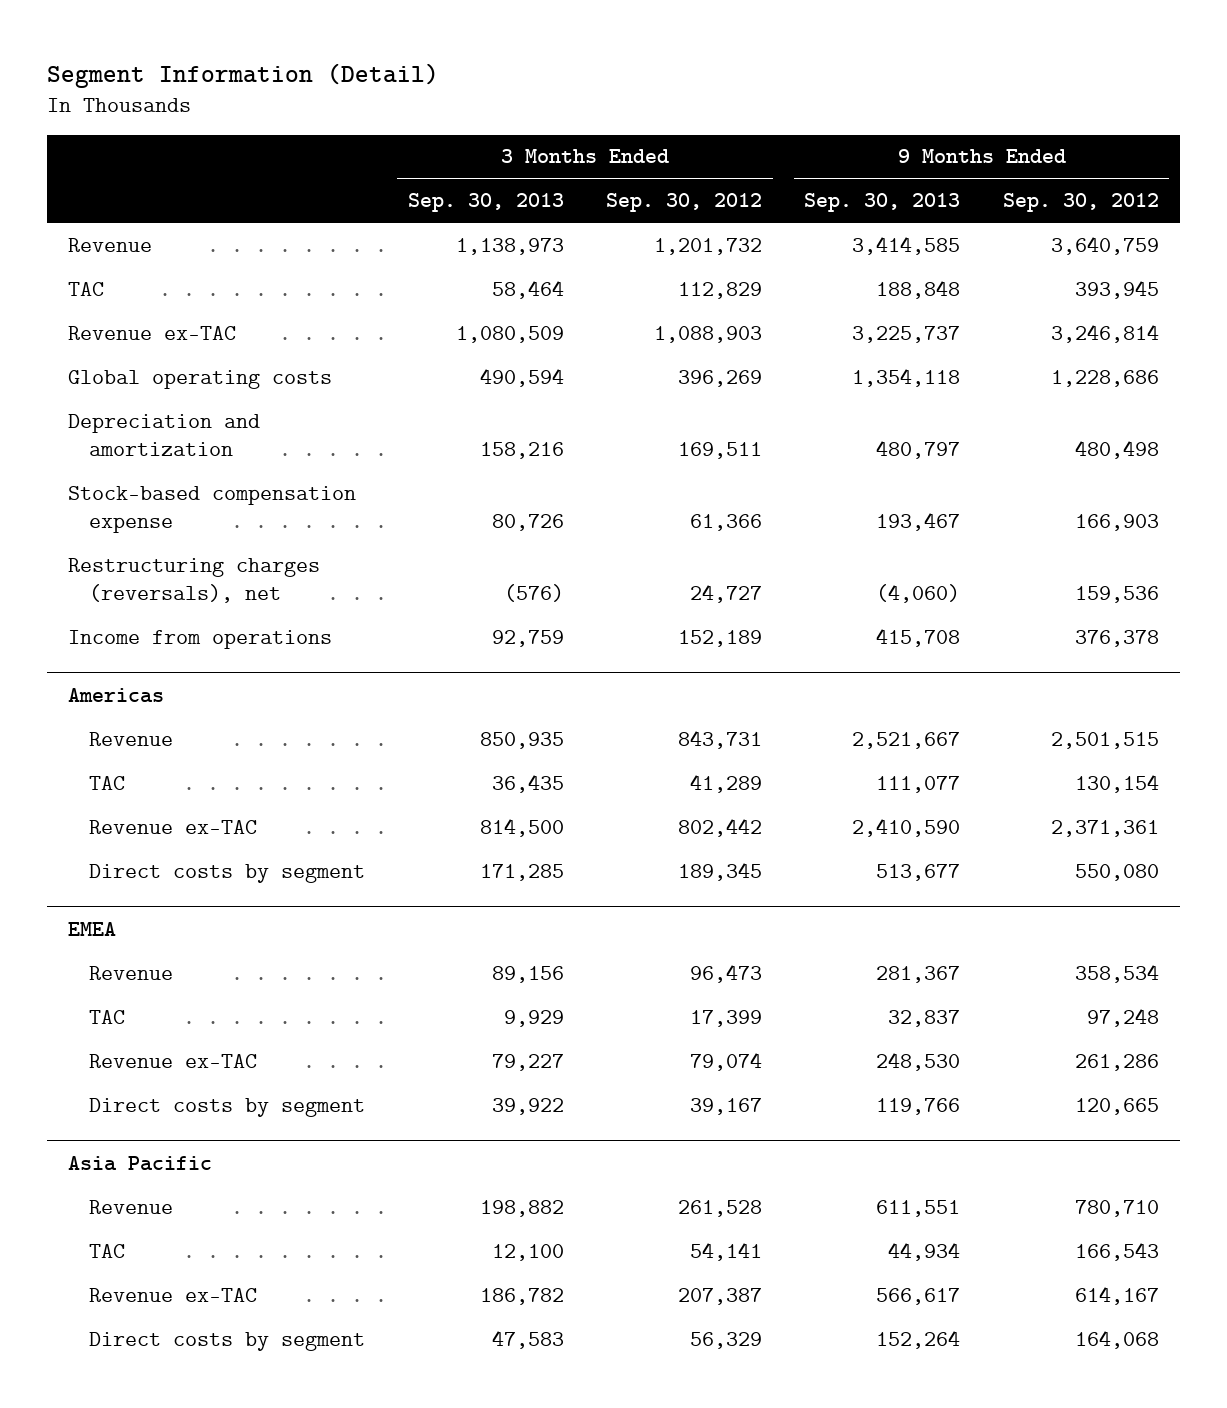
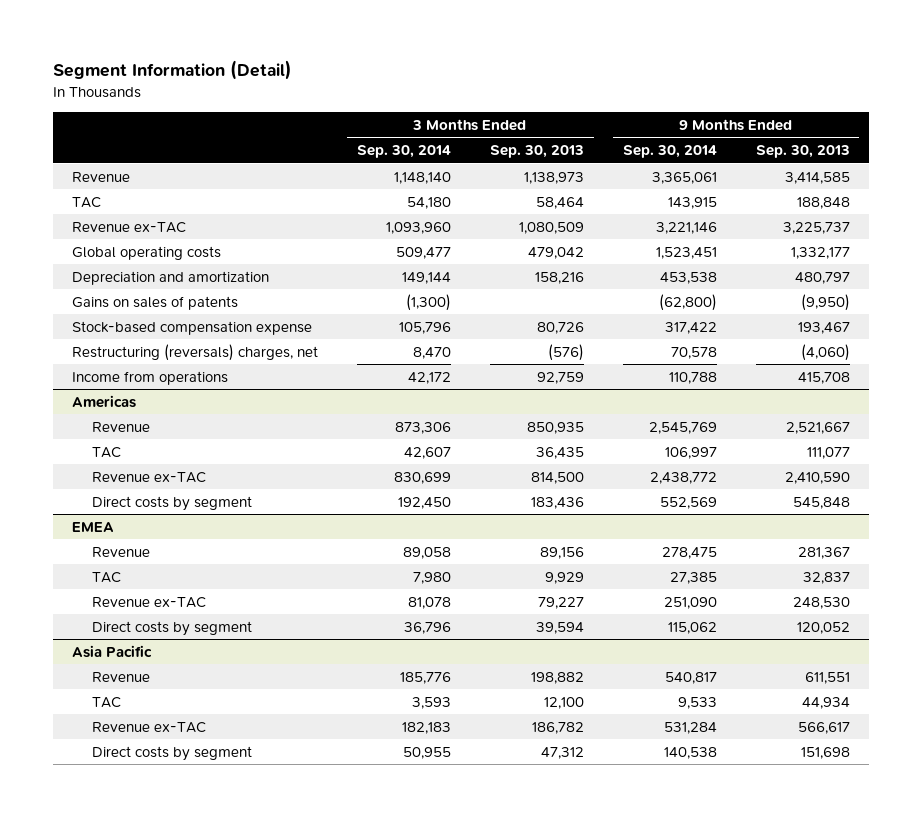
[606,193,763,213] Sep. 30, 2012 -> none
[1002,193,1159,213] Sep. 30, 2012 -> none
none -> [357,145,452,159] Sep. 30, 2014
none -> [622,145,717,159] Sep. 30, 2014
[479,367,564,387] 490,594 -> [527,246,584,259] 479,042
[852,367,961,387] 1,354,118 -> [790,246,850,259] 1,332,177
none -> [72,295,239,310] Gains on sales of patents
[68,557,321,603] Restructuring charges (reversals), net -> [72,343,319,361] Restructuring (reversals) charges, net
[479,863,564,881] 171,285 -> [530,496,584,509] 183,436
[876,863,961,881] 513,677 -> [792,496,850,509] 545,848
[491,1097,564,1115] 39,922 -> [535,621,584,634] 39,594
[876,1097,961,1115] 119,766 -> [796,621,850,634] 120,052
[491,1329,564,1349] 47,583 -> [540,746,584,759] 47,312
[876,1329,961,1349] 152,264 -> [800,746,850,759] 151,698

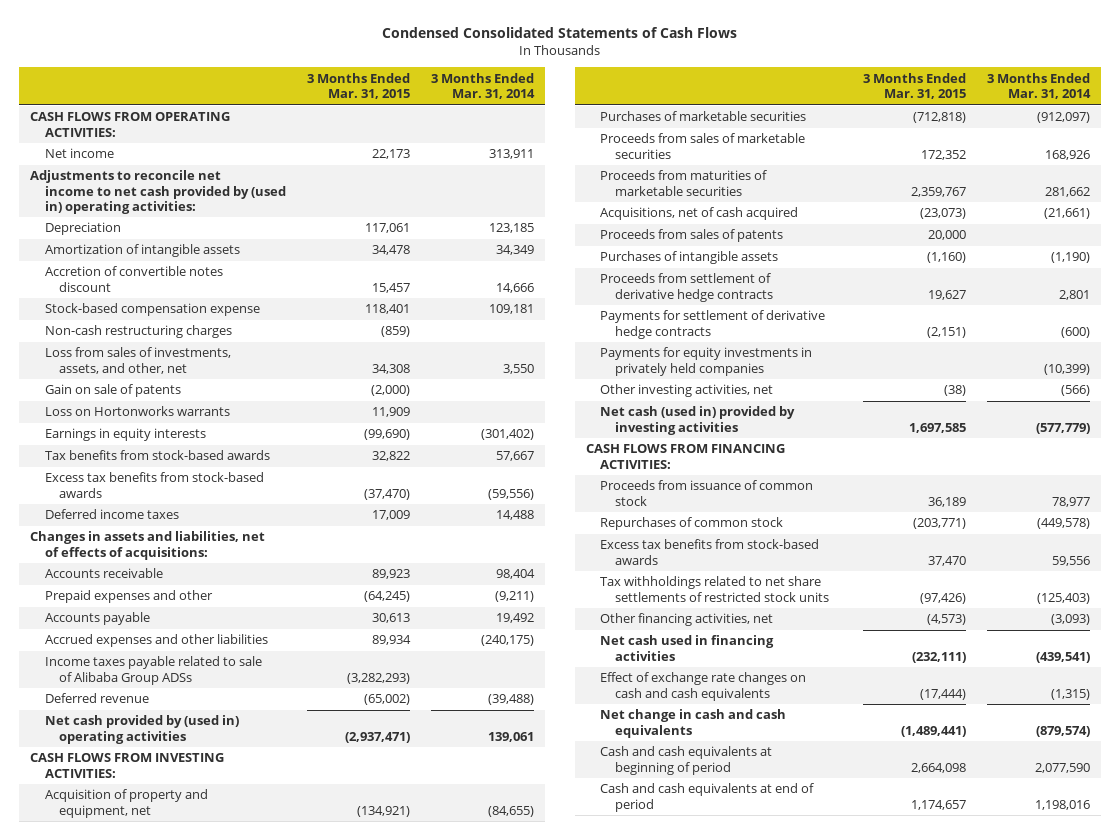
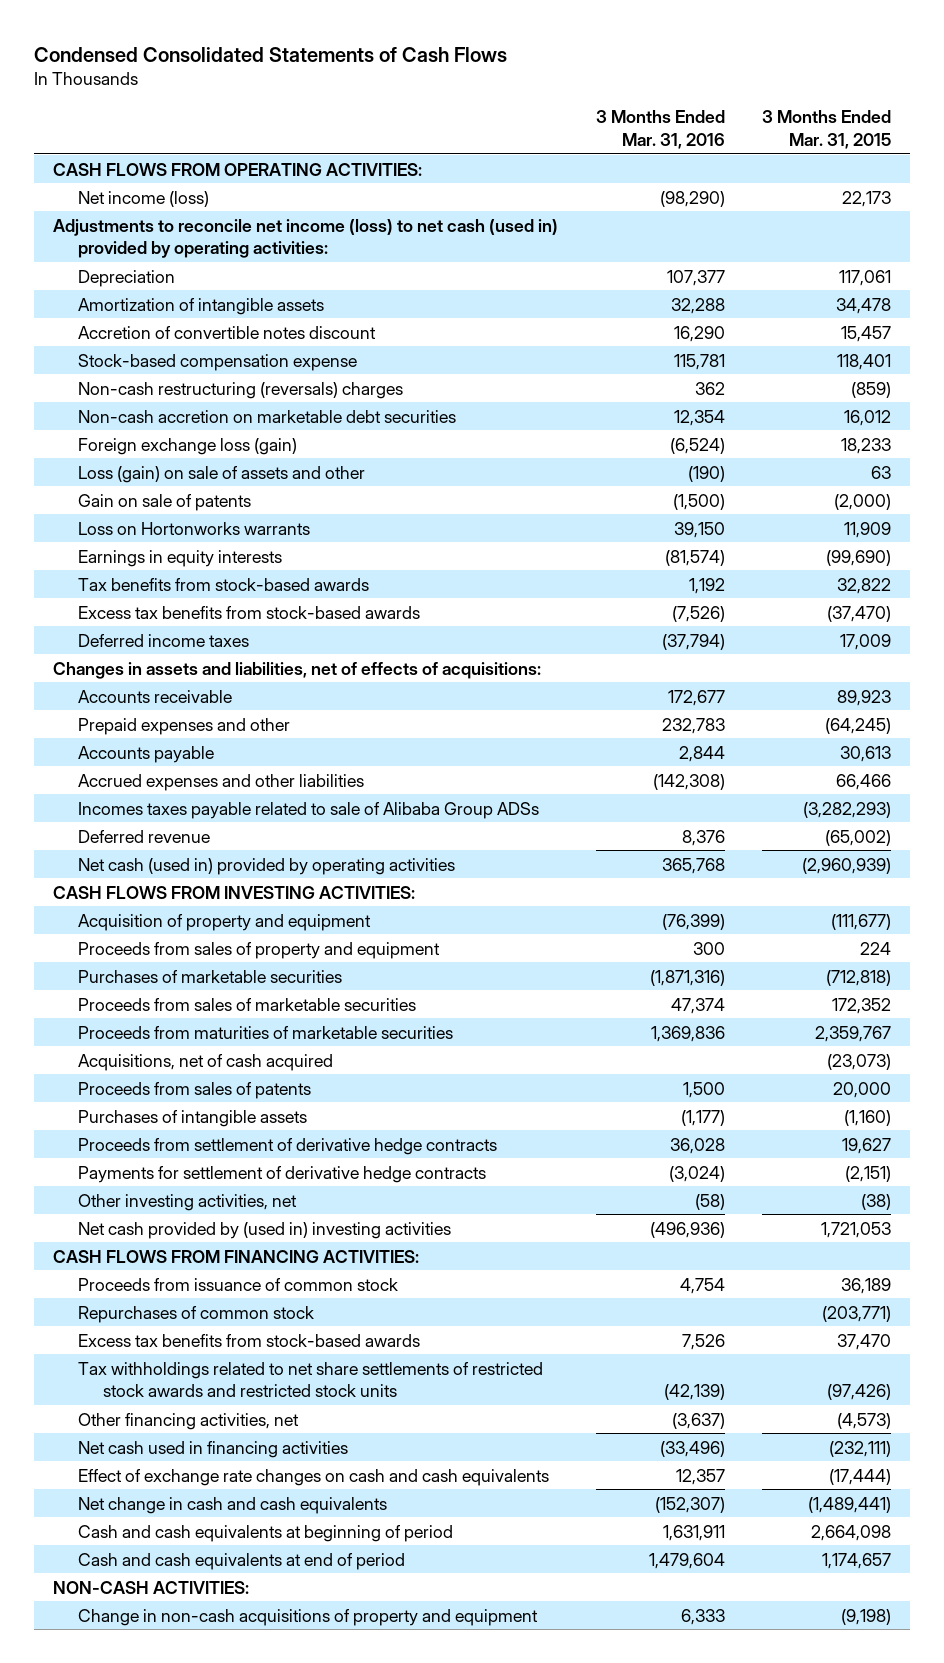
[431,72,536,99] 3 Months Ended Mar. 31, 2014 -> none
none -> [595,110,725,149] 3 Months Ended Mar. 31, 2016
[44,148,114,159] Net income -> [78,190,210,207] Net income (loss)
[30,170,286,214] Adjustments to reconcile net income to net cash provided by (used in) operating activities: -> [53,218,559,259] Adjustments to reconcile net income (loss) to net cash (used in) provided by operating activities:
[44,347,231,374] Loss from sales of investments, assets, and other, net -> none
[44,325,232,339] Non-cash restructuring charges -> [78,381,404,399] Non-cash restructuring (reversals) charges
none -> [78,409,457,423] Non-cash accretion on marketable debt securities
none -> [78,437,298,455] Foreign exchange loss (gain)
none -> [78,465,366,483] Loss (gain) on sale of assets and other
[371,635,411,646] 89,934 -> [836,773,892,790] 66,466
[44,656,262,685] Income taxes payable related to sale of Alibaba Group ADSs -> [78,801,540,819] Incomes taxes payable related to sale of Alibaba Group ADSs
[44,715,239,744] Net cash provided by (used in) operating activities -> [78,857,456,875] Net cash (used in) provided by operating activities
[344,731,410,743] (2,937,471) -> [802,857,892,874] (2,960,939)
[44,789,208,818] Acquisition of property and equipment, net -> [78,913,372,931] Acquisition of property and equipment
[356,805,410,817] (134,921) -> [831,913,892,930] (111,677)
none -> [78,941,441,959] Proceeds from sales of property and equipment
[600,347,813,376] Payments for equity investments in privately held companies -> none
[600,406,796,435] Net cash (used in) provided by investing activities -> [78,1221,452,1239] Net cash provided by (used in) investing activities
[908,422,966,433] 1,697,585 -> [821,1221,892,1238] 1,721,053
[600,576,829,602] Tax withholdings related to net share settlements of restricted stock units -> [78,1361,544,1398] Tax withholdings related to net share settlements of restricted stock awards and restricted stock units
none -> [53,1580,250,1594] NON-CASH ACTIVITIES:
none -> [78,1608,539,1626] Change in non-cash acquisitions of property and equipment

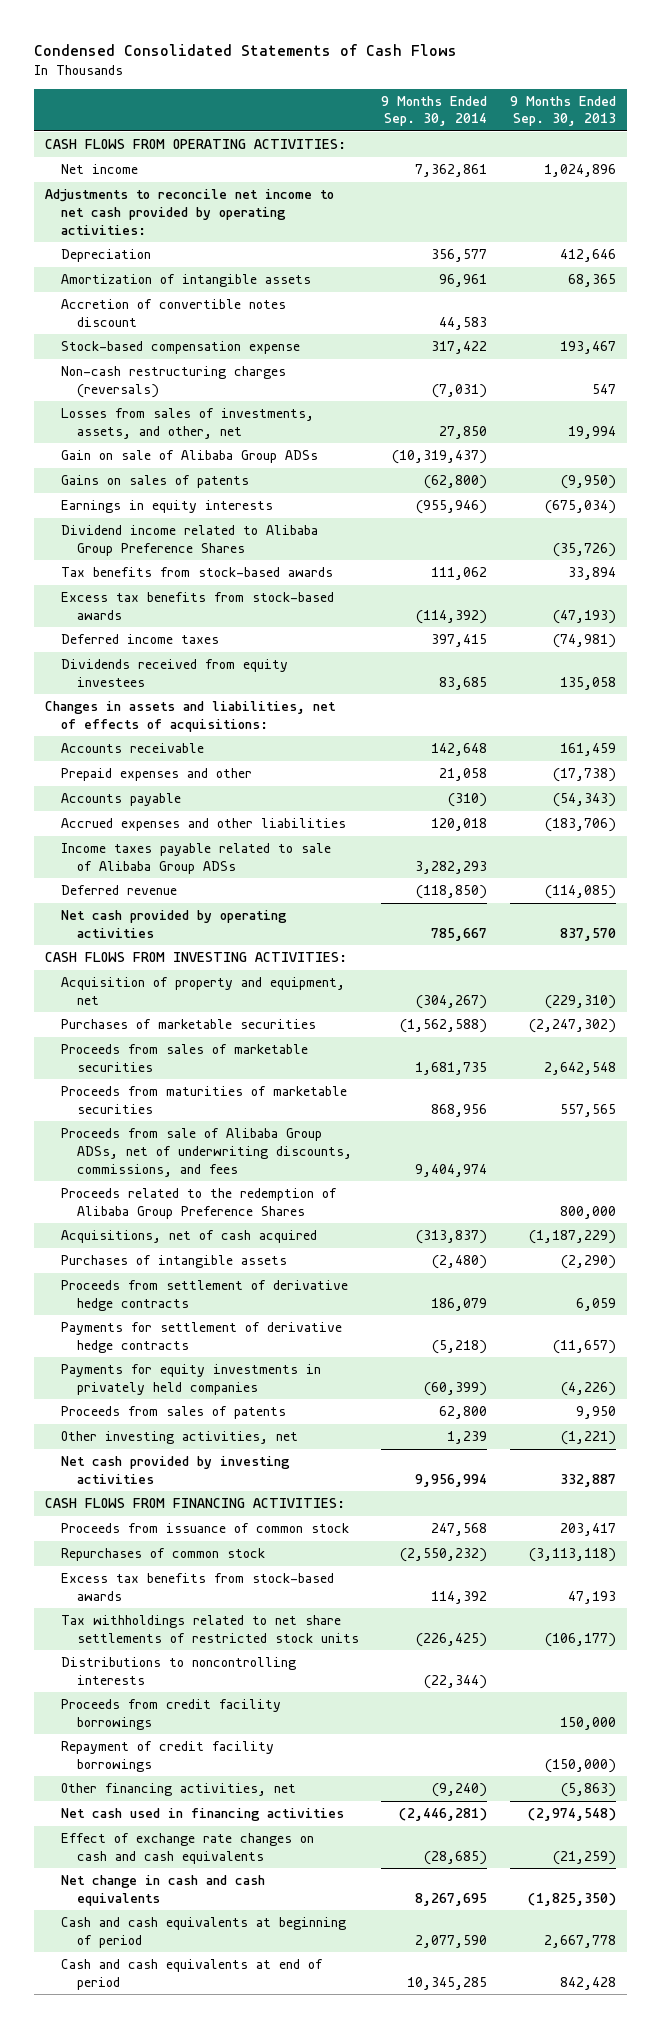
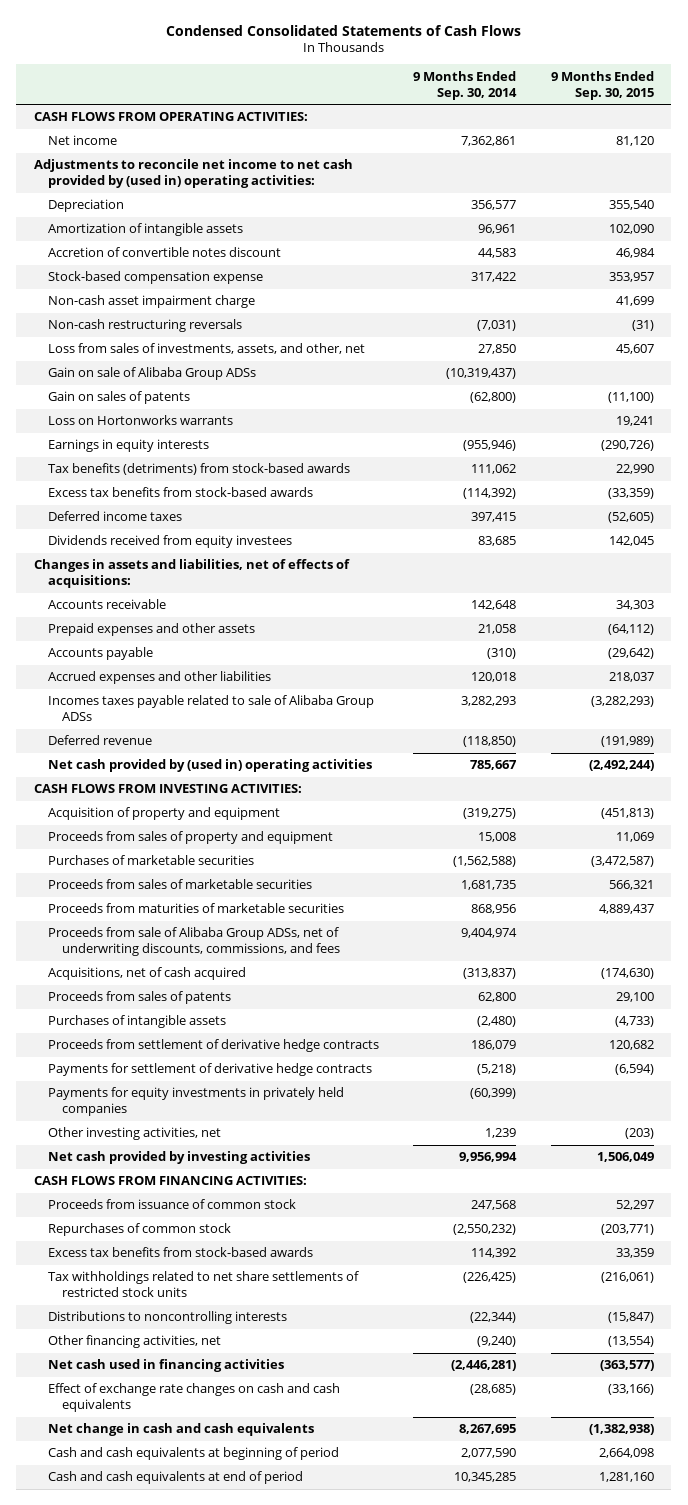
[509,95,616,127] 9 Months Ended Sep. 30, 2013 -> none
none -> [550,70,654,100] 9 Months Ended Sep. 30, 2015
[45,189,335,235] Adjustments to reconcile net income to net cash provided by operating activities: -> [33,159,353,189] Adjustments to reconcile net income to net cash provided by (used in) operating activities:
none -> [48,295,256,309] Non-cash asset impairment charge
[61,366,287,398] Non-cash restructuring charges (reversals) -> [48,319,243,333] Non-cash restructuring reversals
[61,408,315,439] Losses from sales of investments, assets, and other, net -> [48,343,366,355] Loss from sales of investments, assets, and other, net
[61,475,250,489] Gains on sales of patents -> [48,391,191,405] Gain on sales of patents
none -> [48,415,234,426] Loss on Hortonworks warrants
[61,525,319,556] Dividend income related to Alibaba Group Preference Shares -> none
[61,567,334,578] Tax benefits from stock-based awards -> [48,463,351,476] Tax benefits (detriments) from stock-based awards
[61,768,253,782] Prepaid expenses and other -> [48,623,256,637] Prepaid expenses and other assets
[61,843,332,874] Income taxes payable related to sale of Alibaba Group ADSs -> [48,695,375,722] Incomes taxes payable related to sale of Alibaba Group ADSs
[61,910,288,938] Net cash provided by operating activities -> [48,759,373,773] Net cash provided by (used in) operating activities
[61,977,346,1005] Acquisition of property and equipment, net -> [48,807,281,821] Acquisition of property and equipment
[416,994,488,1009] (304,267) -> [463,808,517,820] (319,275)
none -> [48,831,334,845] Proceeds from sales of property and equipment
[61,1188,338,1219] Proceeds related to the redemption of Alibaba Group Preference Shares -> none
[61,1406,287,1420] Proceeds from sales of patents -> [48,991,232,1005] Proceeds from sales of patents
[61,1699,282,1730] Proceeds from credit facility borrowings -> none
[61,1741,275,1772] Repayment of credit facility borrowings -> none

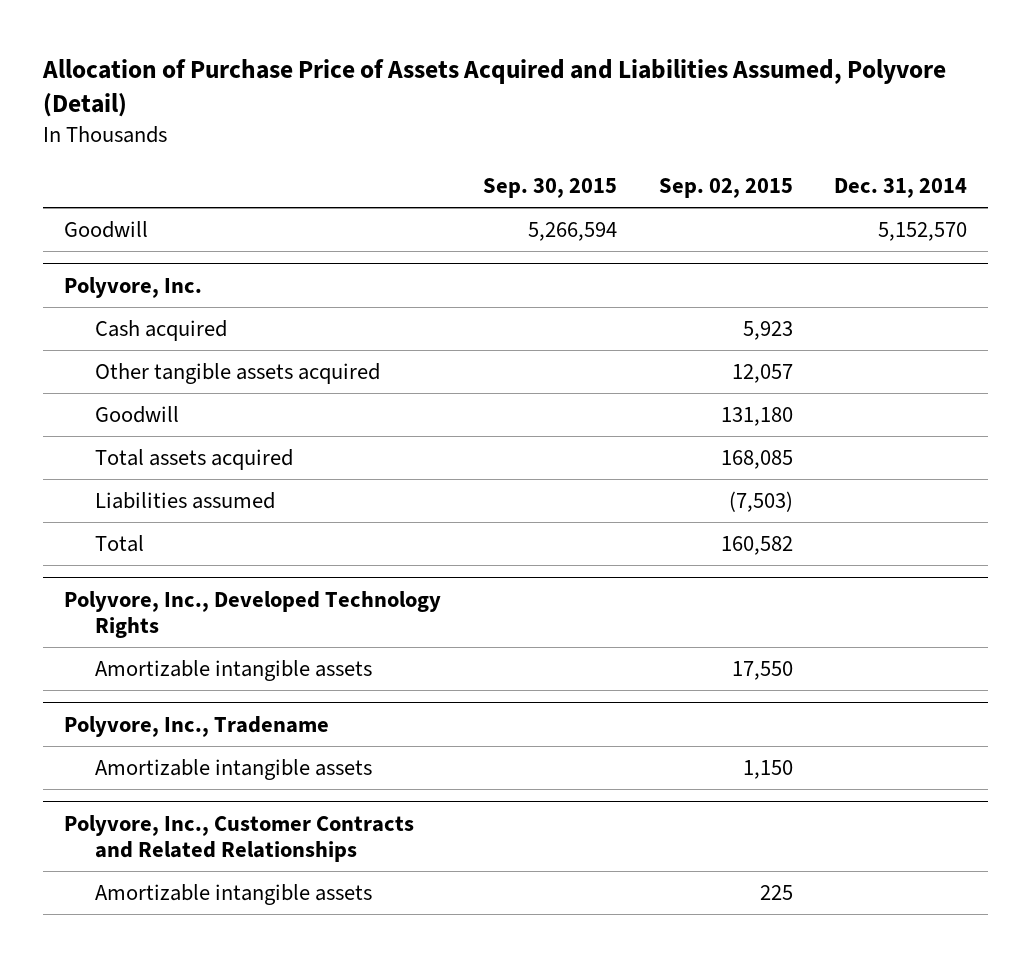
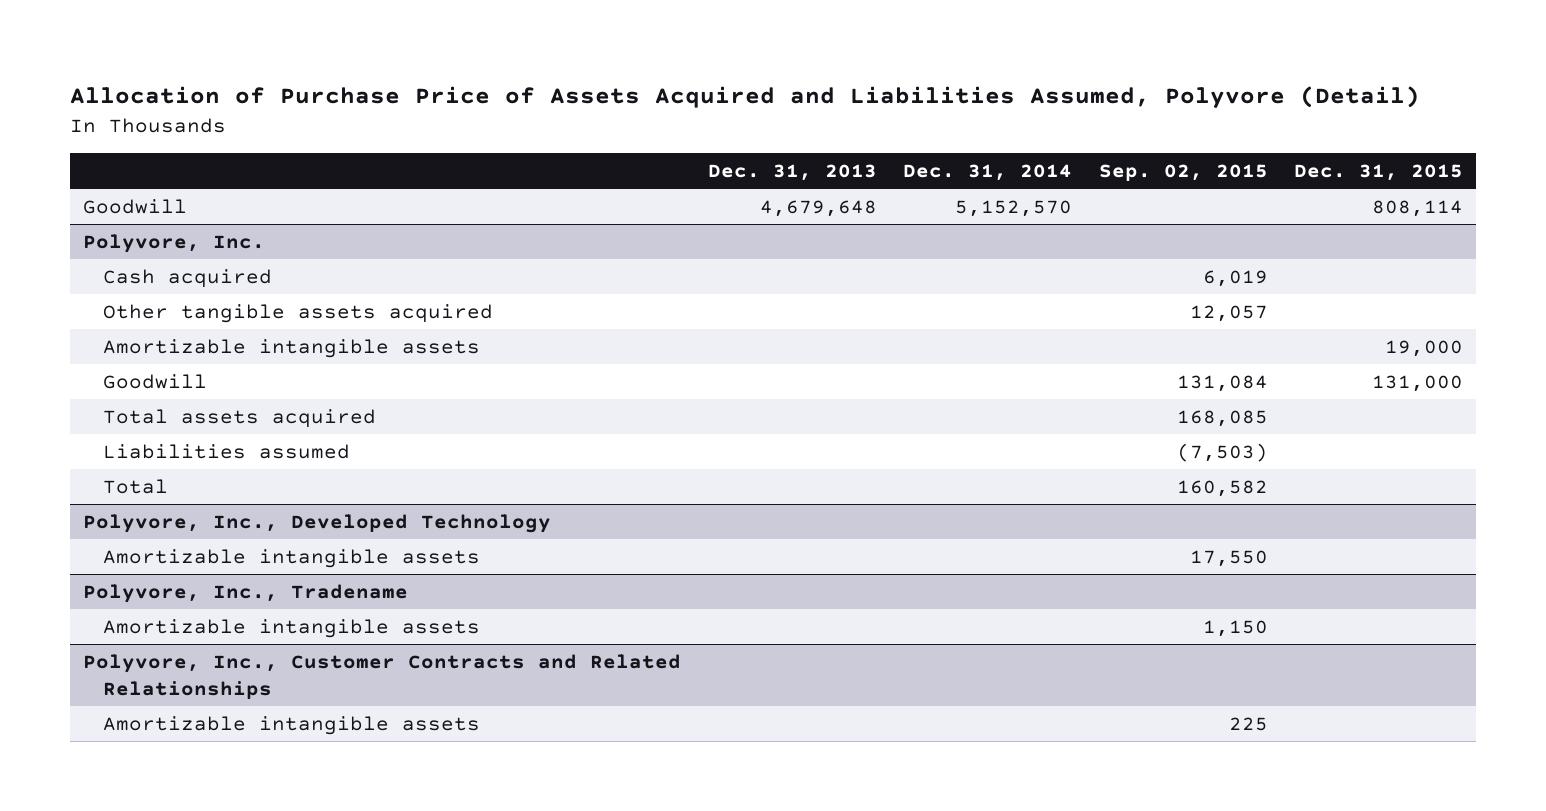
[482,178,617,199] Sep. 30, 2015 -> none
none -> [707,163,877,181] Dec. 31, 2013
none -> [1294,163,1464,181] Dec. 31, 2015
[742,320,793,340] 5,923 -> [1202,269,1268,287] 6,019
none -> [103,338,481,358] Amortizable intangible assets
[720,406,793,426] 131,180 -> [1176,374,1268,392] 131,084
[63,590,441,638] Polyvore, Inc., Developed Technology Rights -> [83,513,552,533] Polyvore, Inc., Developed Technology

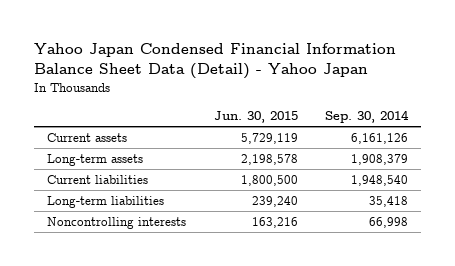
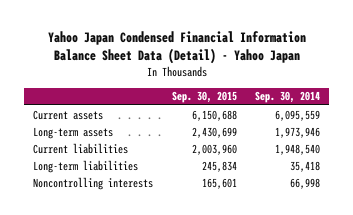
[213,111,298,124] Jun. 30, 2015 -> none
none -> [171,91,237,104] Sep. 30, 2015
[350,133,408,145] 6,161,126 -> [275,109,321,121] 6,095,559
[350,154,408,166] 1,908,379 -> [275,126,321,138] 1,973,946

